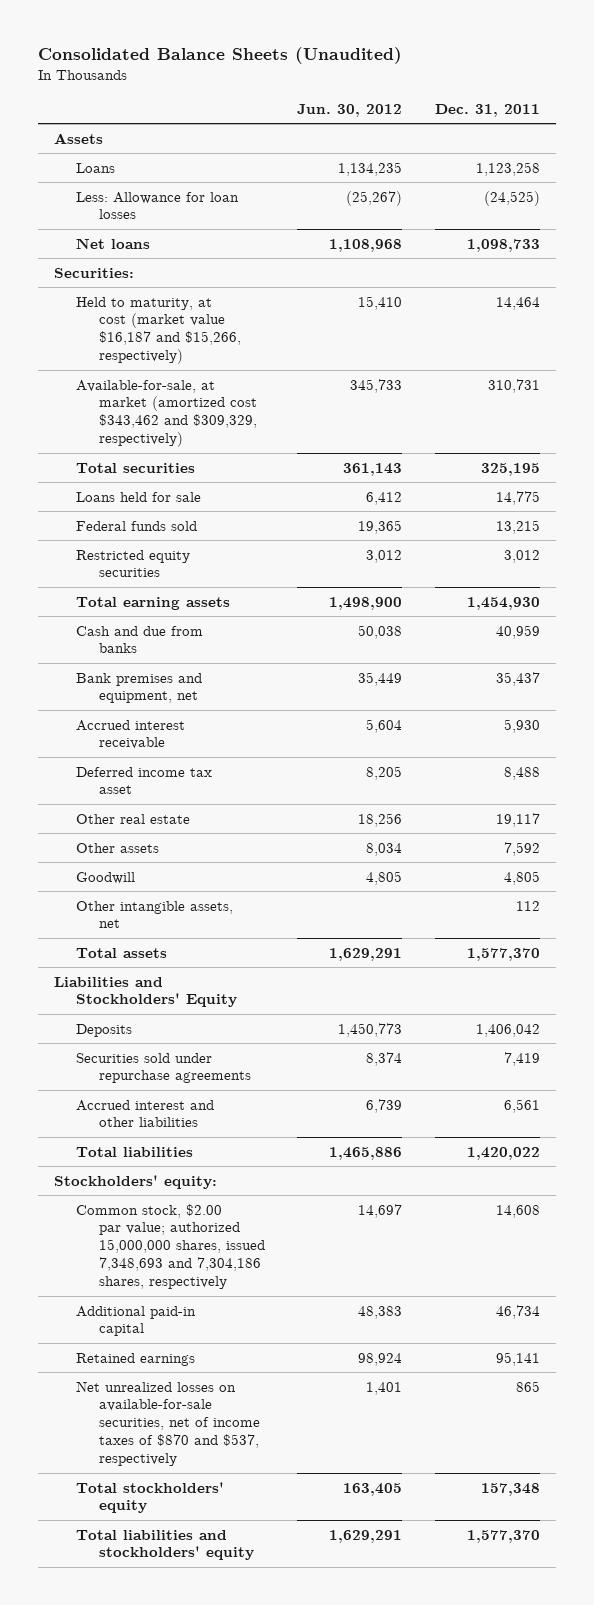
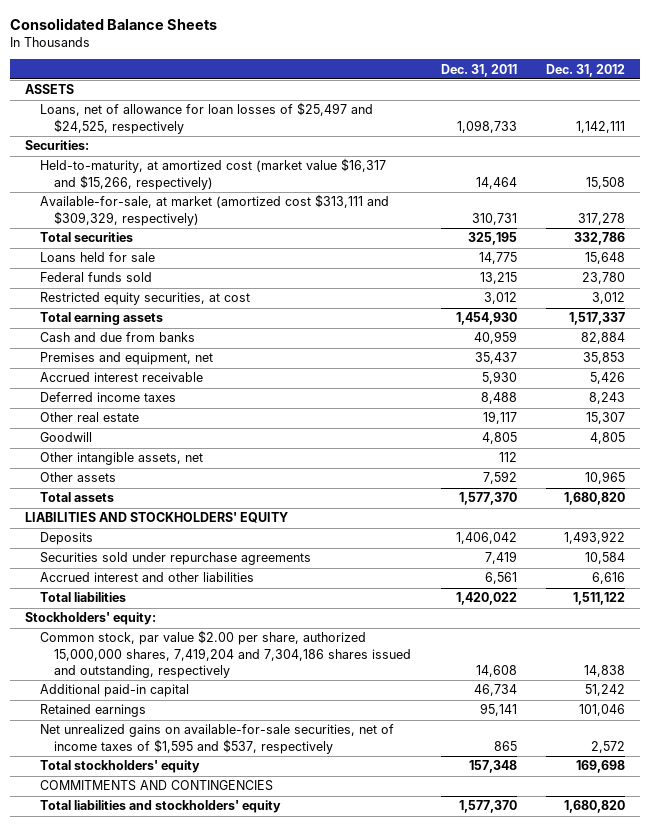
[37,47,402,65] Consolidated Balance Sheets (Unaudited) -> [10,17,218,30] Consolidated Balance Sheets
[297,103,403,117] Jun. 30, 2012 -> none
none -> [545,63,625,77] Dec. 31, 2012
[76,162,116,173] Loans -> none
[76,191,240,220] Less: Allowance for loan losses -> none
[54,132,104,144] Assets -> [24,84,74,95] ASSETS
[76,237,151,249] Net loans -> [39,102,373,134] Loans, net of allowance for loan losses of $25,497 and $24,525, respectively
[76,296,241,365] Held to maturity, at cost (market value $16,187 and $15,266, respectively) -> [39,158,386,190] Held-to-maturity, at amortized cost (market value $16,317 and $15,266, respectively)
[76,379,257,448] Available-for-sale, at market (amortized cost $343,462 and $309,329, respectively) -> [39,194,389,226] Available-for-sale, at market (amortized cost $313,111 and $309,329, respectively)
[76,549,191,578] Restricted equity securities -> [39,292,250,306] Restricted equity securities, at cost
[76,672,203,704] Bank premises and equipment, net -> [39,352,213,366] Premises and equipment, net
[76,766,213,795] Deferred income tax asset -> [39,392,176,403] Deferred income taxes
[76,842,160,853] Other assets -> [39,472,116,483] Other assets
[54,976,238,1008] Liabilities and Stockholders' Equity -> [24,512,288,524] LIABILITIES AND STOCKHOLDERS' EQUITY
[76,1203,265,1289] Common stock, $2.00 par value; authorized 15,000,000 shares, issued 7,348,693 and 7,304,186 shares, respectively -> [39,630,412,679] Common stock, par value $2.00 per share, authorized 15,000,000 shares, 7,419,204 and 7,304,186 shares issued and outstanding, respectively
[76,1380,260,1466] Net unrealized losses on available-for-sale securities, net of income taxes of $870 and $537, respectively -> [39,724,394,754] Net unrealized gains on available-for-sale securities, net of income taxes of $1,595 and $537, respectively
none -> [39,780,273,792] COMMITMENTS AND CONTINGENCIES

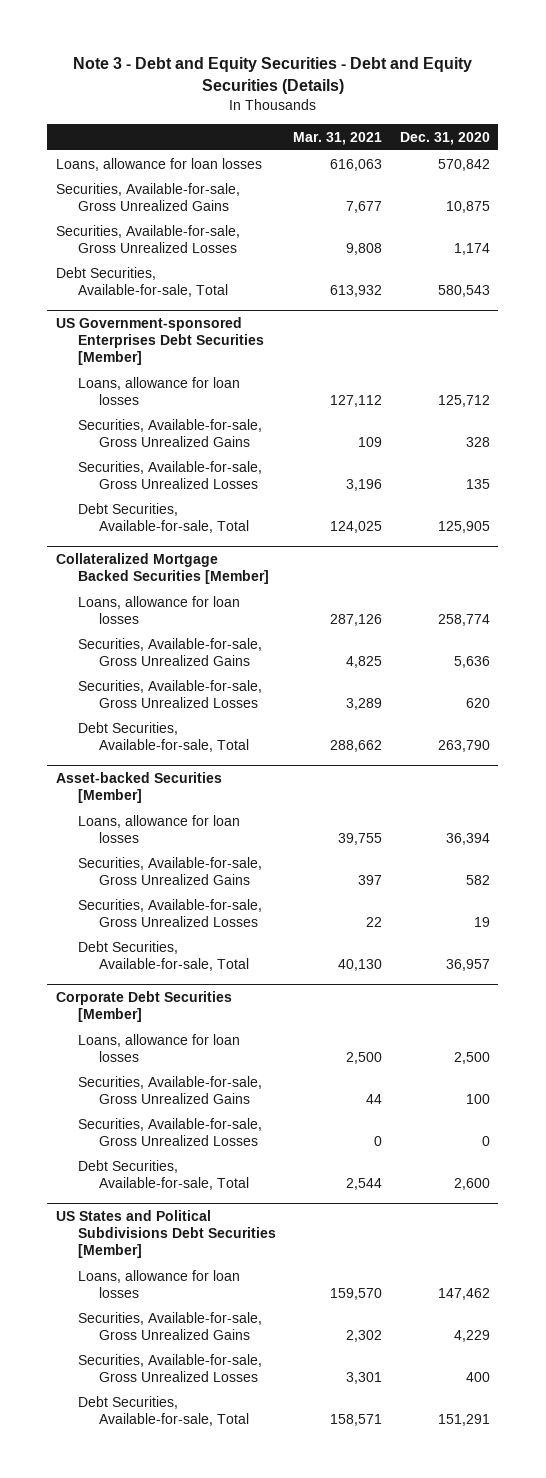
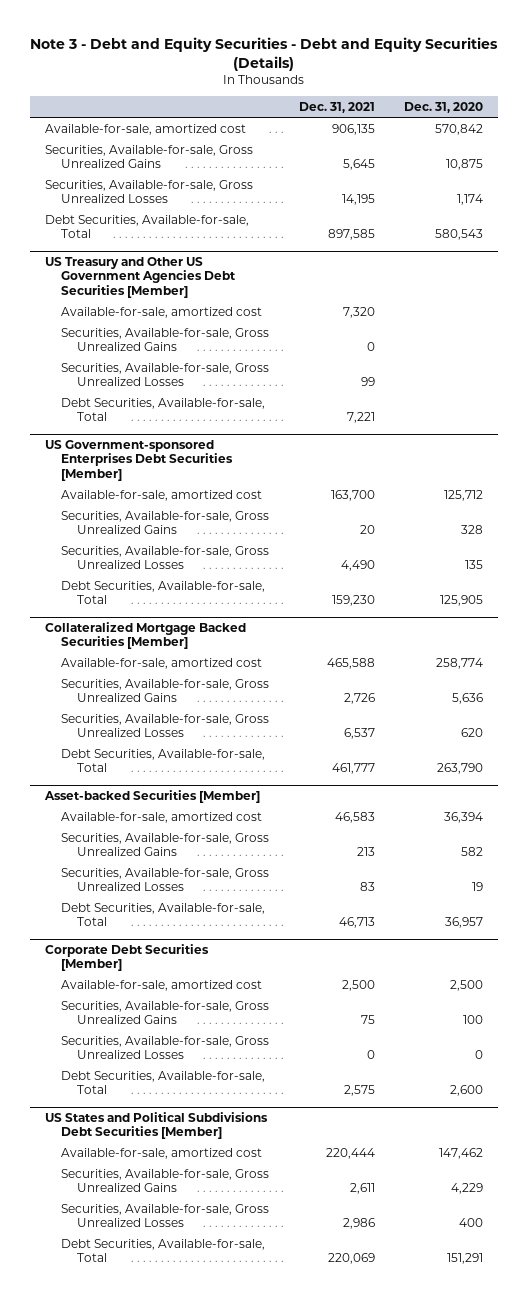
[293,131,383,145] Mar. 31, 2021 -> none
none -> [298,102,375,114] Dec. 31, 2021
[56,157,263,171] Loans, allowance for loan losses -> [44,123,246,135] Available-for-sale, amortized cost
none -> [44,256,236,298] US Treasury and Other US Government Agencies Debt Securities [Member]
none -> [60,306,262,318] Available-for-sale, amortized cost
none -> [60,327,269,351] Securities, Available-for-sale, Gross Unrealized Gains
none -> [60,362,269,386] Securities, Available-for-sale, Gross Unrealized Losses
none -> [60,397,265,421] Debt Securities, Available-for-sale, Total
[77,376,240,405] Loans, allowance for loan losses -> [60,489,262,501] Available-for-sale, amortized cost
[77,595,240,624] Loans, allowance for loan losses -> [60,657,262,669] Available-for-sale, amortized cost
[77,814,240,843] Loans, allowance for loan losses -> [60,811,262,823] Available-for-sale, amortized cost
[77,1033,240,1062] Loans, allowance for loan losses -> [60,979,262,991] Available-for-sale, amortized cost
[77,1269,240,1298] Loans, allowance for loan losses -> [60,1147,262,1159] Available-for-sale, amortized cost

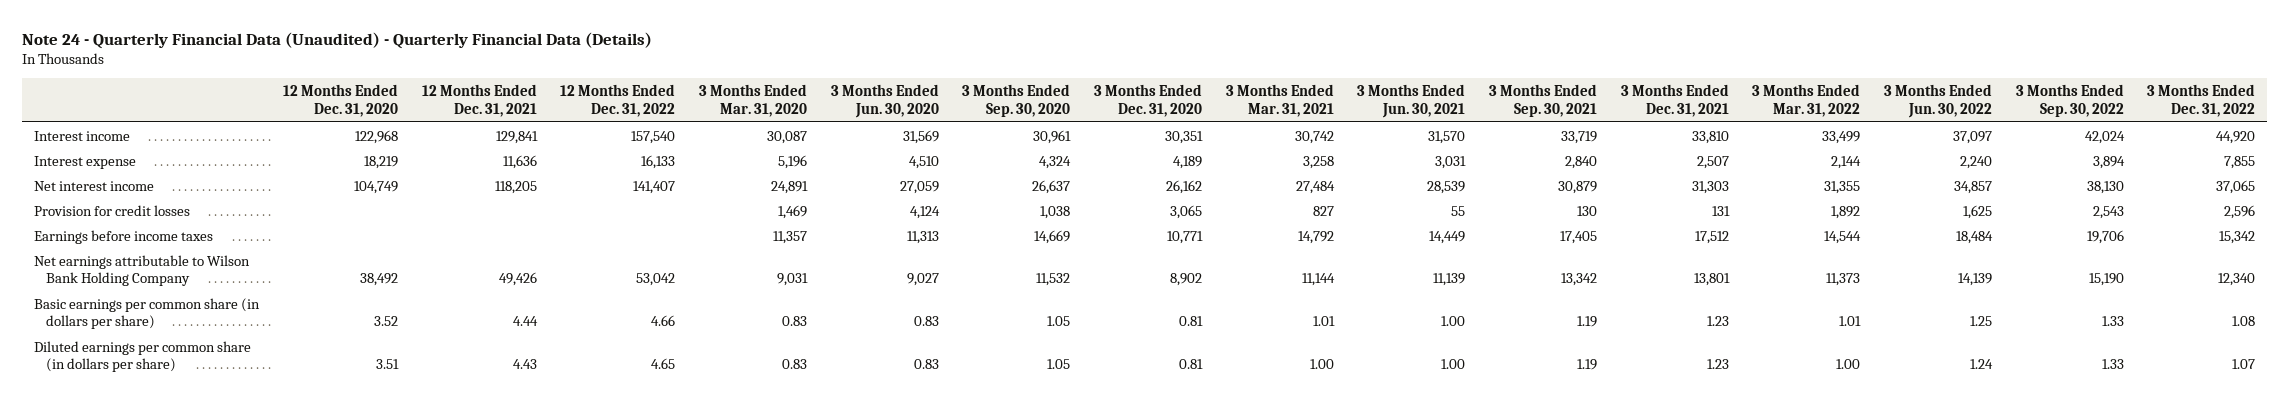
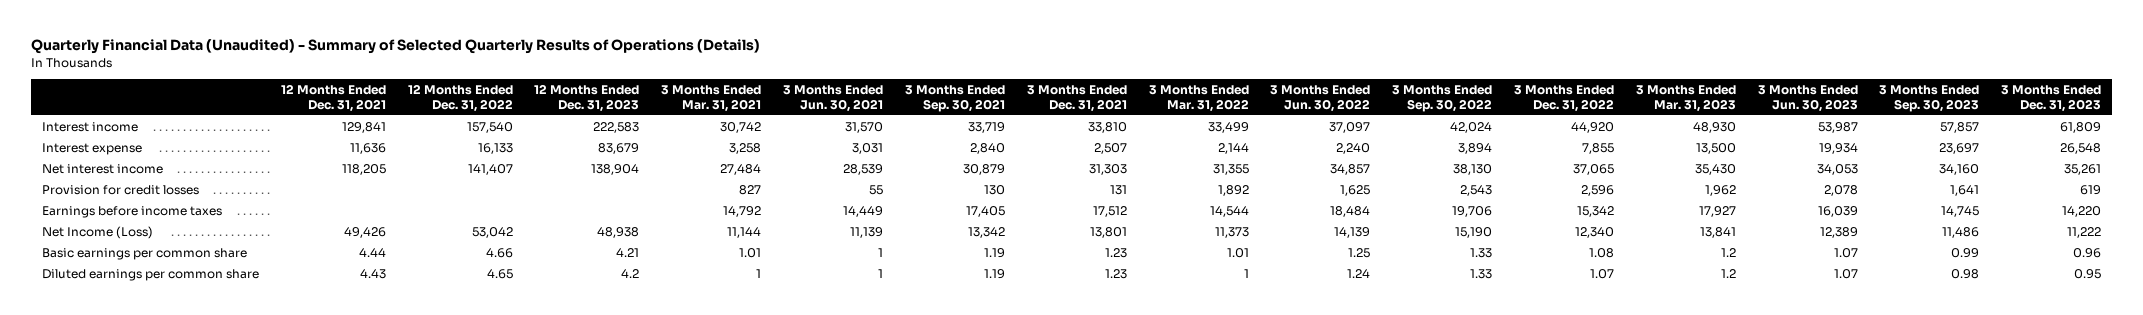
[22,31,653,49] Note 24 - Quarterly Financial Data (Unaudited) - Quarterly Financial Data (Details) -> [31,39,761,55] Quarterly Financial Data (Unaudited) - Summary of Selected Quarterly Results of Operations (Details)
[282,84,398,117] 12 Months Ended Dec. 31, 2020 -> none
[698,84,807,117] 3 Months Ended Mar. 31, 2020 -> none
[830,84,939,118] 3 Months Ended Jun. 30, 2020 -> none
[962,84,1071,117] 3 Months Ended Sep. 30, 2020 -> none
[1093,84,1202,117] 3 Months Ended Dec. 31, 2020 -> none
none -> [534,83,640,112] 12 Months Ended Dec. 31, 2023
none -> [1635,84,1736,112] 3 Months Ended Mar. 31, 2023
none -> [1757,84,1858,112] 3 Months Ended Jun. 30, 2023
none -> [1879,84,1980,112] 3 Months Ended Sep. 30, 2023
none -> [2001,84,2102,112] 3 Months Ended Dec. 31, 2023
[34,254,251,287] Net earnings attributable to Wilson Bank Holding Company -> [42,225,154,239] Net Income (Loss)
[34,297,261,330] Basic earnings per common share (in dollars per share) -> [42,247,248,260] Basic earnings per common share
[1441,316,1466,327] 1.00 -> [878,247,884,257] 1
[34,340,252,373] Diluted earnings per common share (in dollars per share) -> [42,268,260,281] Diluted earnings per common share
[1309,359,1334,370] 1.00 -> [756,268,762,278] 1
[1441,359,1466,370] 1.00 -> [878,268,884,278] 1
[1836,359,1861,370] 1.00 -> [1243,268,1249,278] 1

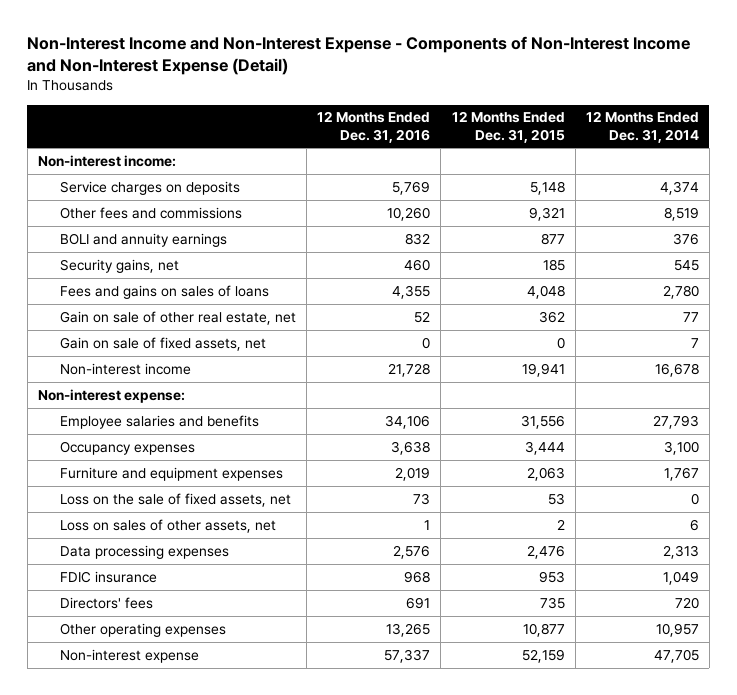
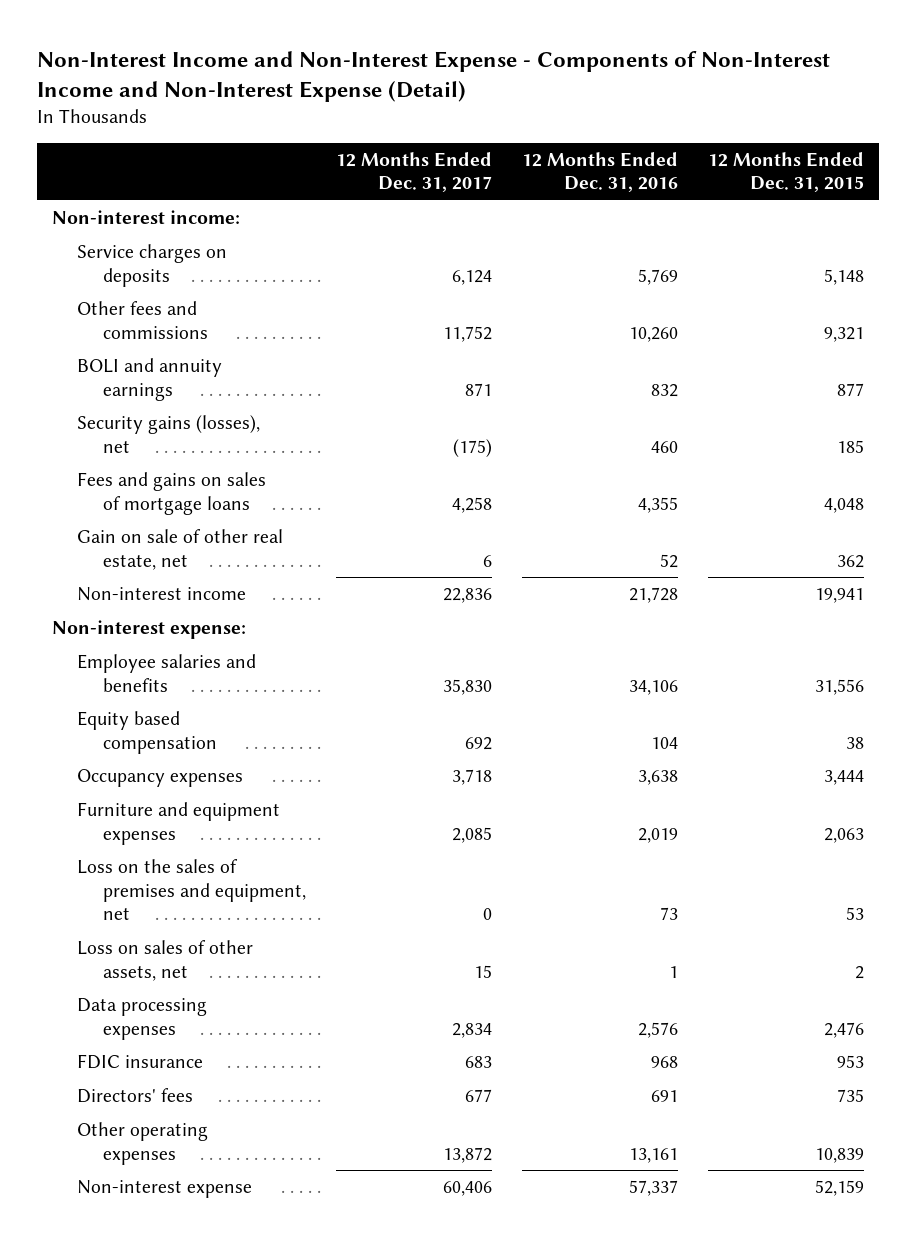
[585,111,699,143] 12 Months Ended Dec. 31, 2014 -> none
none -> [335,151,492,193] 12 Months Ended Dec. 31, 2017
[60,258,180,273] Security gains, net -> [77,415,261,453] Security gains (losses), net
[60,284,270,299] Fees and gains on sales of loans -> [77,472,267,515] Fees and gains on sales of mortgage loans
[60,336,267,351] Gain on sale of fixed assets, net -> none
none -> [77,711,217,754] Equity based compensation
[60,492,292,507] Loss on the sale of fixed assets, net -> [77,859,306,921] Loss on the sales of premises and equipment, net
[386,622,431,637] 13,265 -> [628,1147,678,1163] 13,161
[522,622,565,637] 10,877 -> [815,1147,865,1163] 10,839

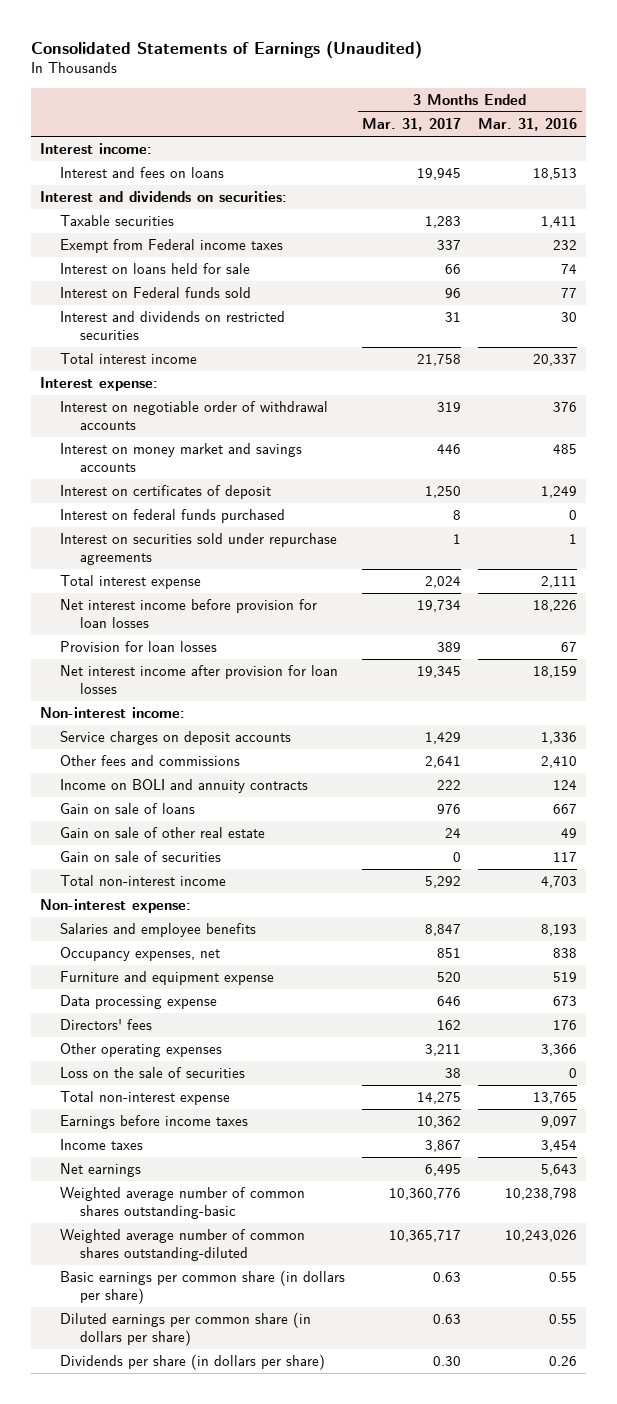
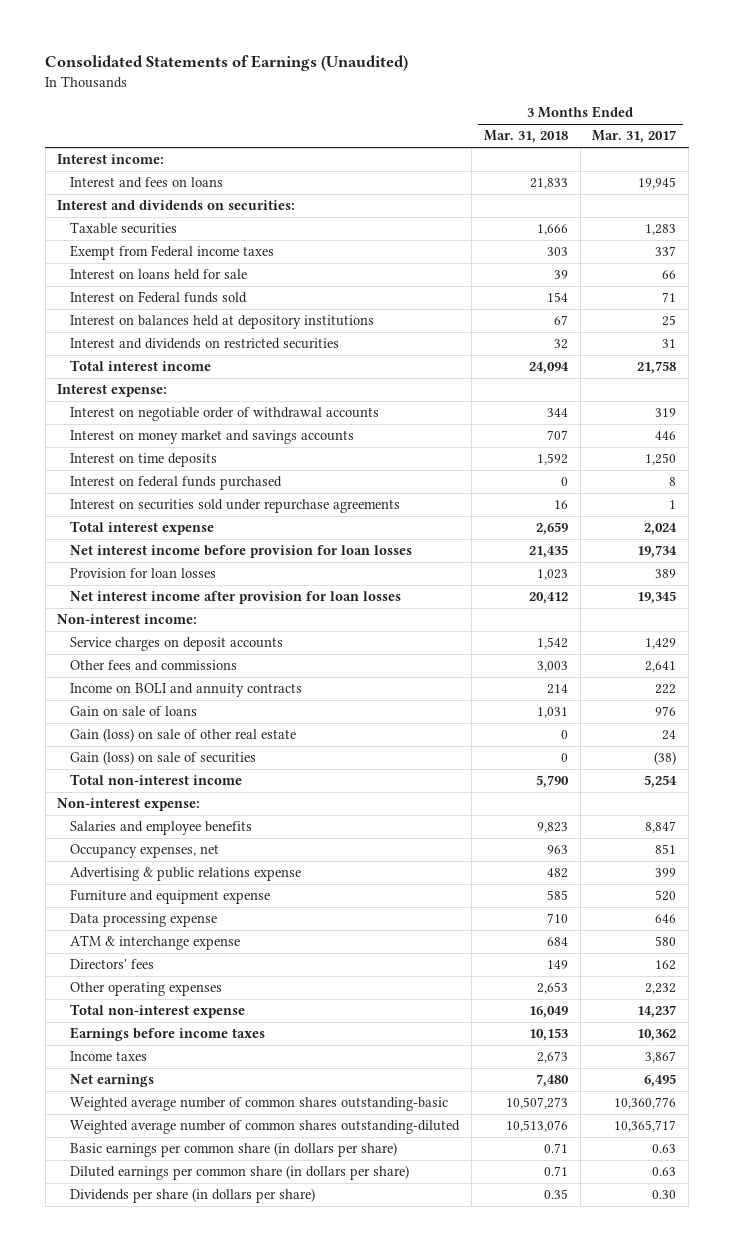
[478,117,578,131] Mar. 31, 2016 -> none
none -> [483,130,568,144] Mar. 31, 2018
[445,288,462,299] 96 -> [662,292,677,303] 71
none -> [70,315,375,330] Interest on balances held at depository institutions
[60,485,272,500] Interest on certificates of deposit -> [70,453,218,468] Interest on time deposits
[60,827,266,839] Gain on sale of other real estate -> [70,728,297,743] Gain (loss) on sale of other real estate
[60,851,222,863] Gain on sale of securities -> [70,751,257,766] Gain (loss) on sale of securities
[453,852,462,863] 0 -> [654,751,677,766] (38)
[425,876,462,889] 5,292 -> [644,775,678,789] 5,254
none -> [70,867,302,882] Advertising & public relations expense
none -> [70,935,241,951] ATM & interchange expense
[60,1067,246,1079] Loss on the sale of securities -> none
[425,1044,462,1057] 3,211 -> [645,983,677,995] 2,232
[417,1092,462,1105] 14,275 -> [637,1005,677,1019] 14,237

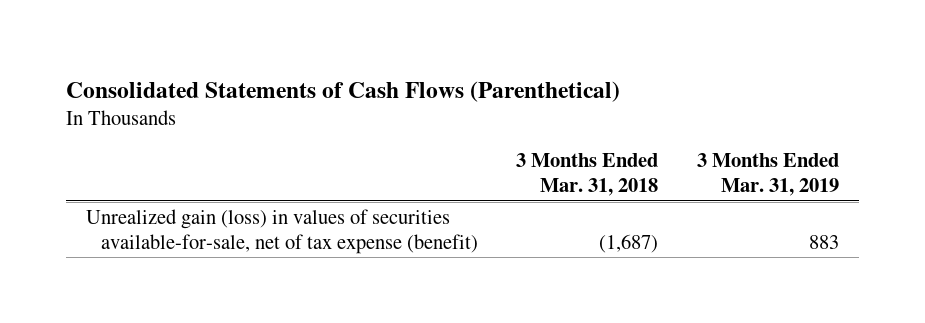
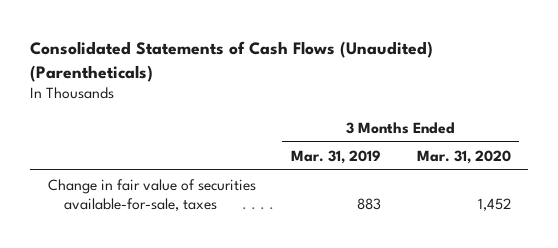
[66,80,621,102] Consolidated Statements of Cash Flows (Parenthetical) -> [30,41,434,82] Consolidated Statements of Cash Flows (Unaudited) (Parentheticals)
[516,153,659,197] 3 Months Ended Mar. 31, 2018 -> none
none -> [416,149,511,164] Mar. 31, 2020
[85,208,478,254] Unrealized gain (loss) in values of securities available-for-sale, net of tax expense (benefit) -> [47,179,256,211] Change in fair value of securities available-for-sale, taxes

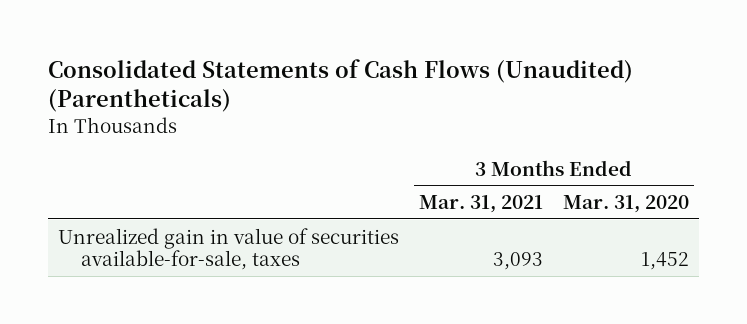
[291,149,382,164] Mar. 31, 2019 -> none
none -> [418,195,543,214] Mar. 31, 2021
[47,179,256,211] Change in fair value of securities available-for-sale, taxes -> [57,227,399,270] Unrealized gain in value of securities available-for-sale, taxes

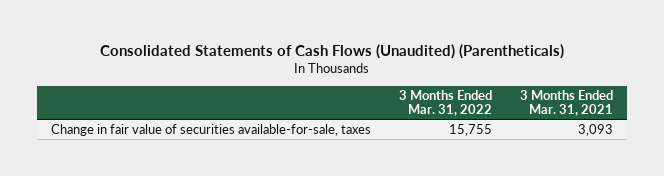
[562,195,689,214] Mar. 31, 2020 -> none
none -> [399,89,493,117] 3 Months Ended Mar. 31, 2022
[57,227,399,270] Unrealized gain in value of securities available-for-sale, taxes -> [50,123,371,136] Change in fair value of securities available-for-sale, taxes

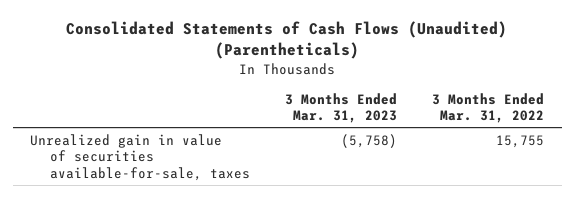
[520,89,614,117] 3 Months Ended Mar. 31, 2021 -> none
none -> [284,92,397,124] 3 Months Ended Mar. 31, 2023
[50,123,371,136] Change in fair value of securities available-for-sale, taxes -> [30,133,250,181] Unrealized gain in value of securities available-for-sale, taxes

